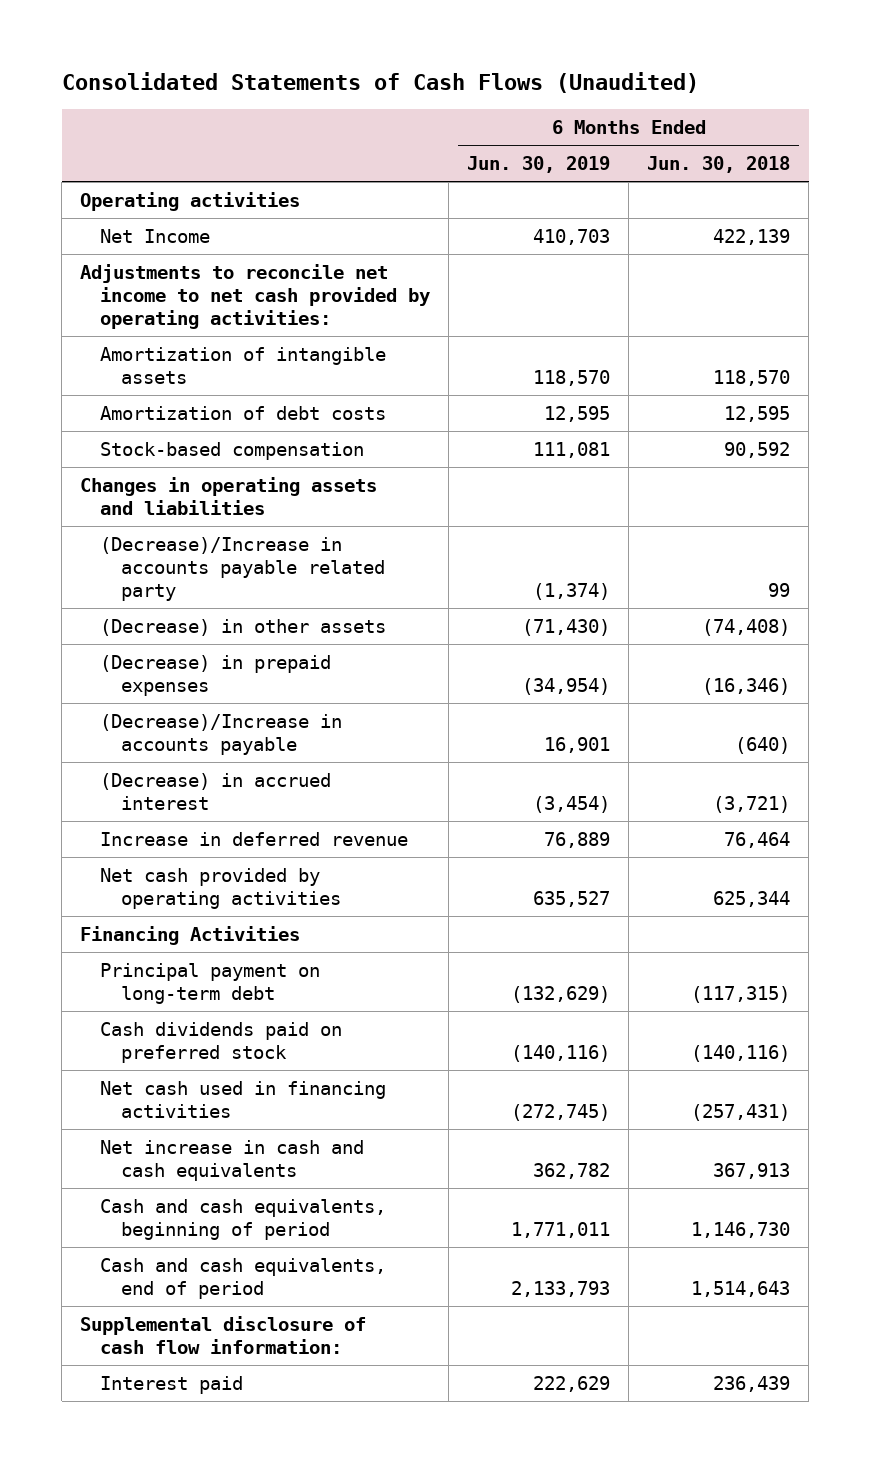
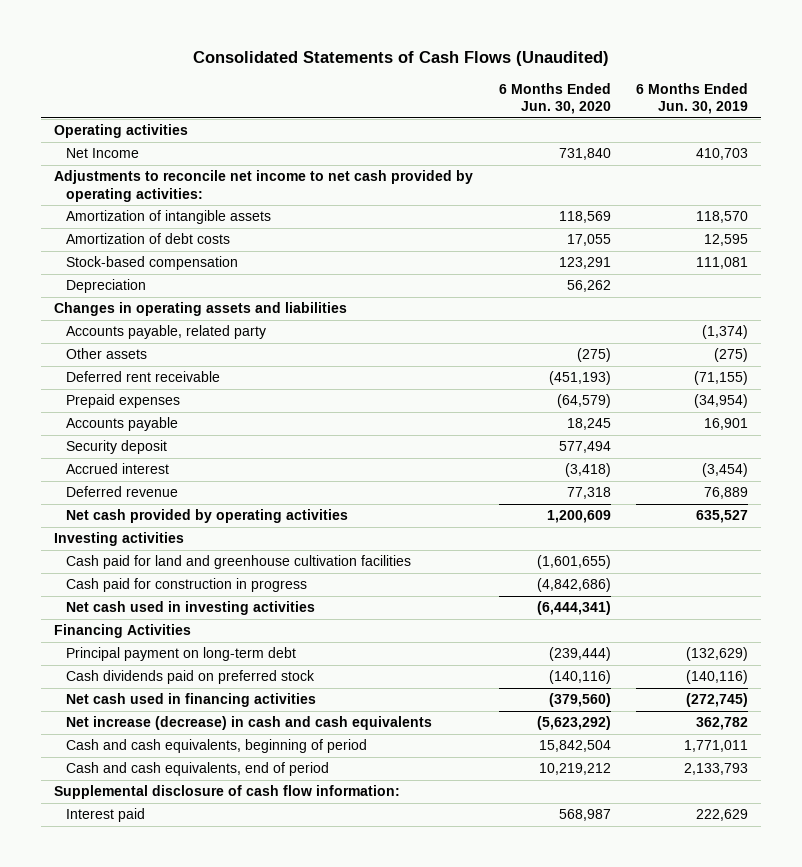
[647,156,791,174] Jun. 30, 2018 -> none
none -> [498,82,611,115] 6 Months Ended Jun. 30, 2020
none -> [65,279,146,294] Depreciation
[100,536,385,601] (Decrease)/Increase in accounts payable related party -> [65,325,266,340] Accounts payable, related party
[100,618,387,636] (Decrease) in other assets -> [65,348,147,360] Other assets
[522,618,611,636] (71,430) -> [714,348,749,363] (275)
none -> [65,371,220,383] Deferred rent receivable
[100,654,332,696] (Decrease) in prepaid expenses -> [65,394,180,409] Prepaid expenses
[100,713,343,755] (Decrease)/Increase in accounts payable -> [65,417,178,432] Accounts payable
none -> [65,440,167,455] Security deposit
[100,772,332,810] (Decrease) in accrued interest -> [65,463,169,475] Accrued interest
[100,831,409,846] Increase in deferred revenue -> [65,486,178,498] Deferred revenue
none -> [53,532,184,547] Investing activities
none -> [65,555,411,570] Cash paid for land and greenhouse cultivation facilities
none -> [65,578,307,593] Cash paid for construction in progress
none -> [65,601,315,616] Net cash used in investing activities
[100,1139,365,1181] Net increase in cash and cash equivalents -> [65,716,432,731] Net increase (decrease) in cash and cash equivalents

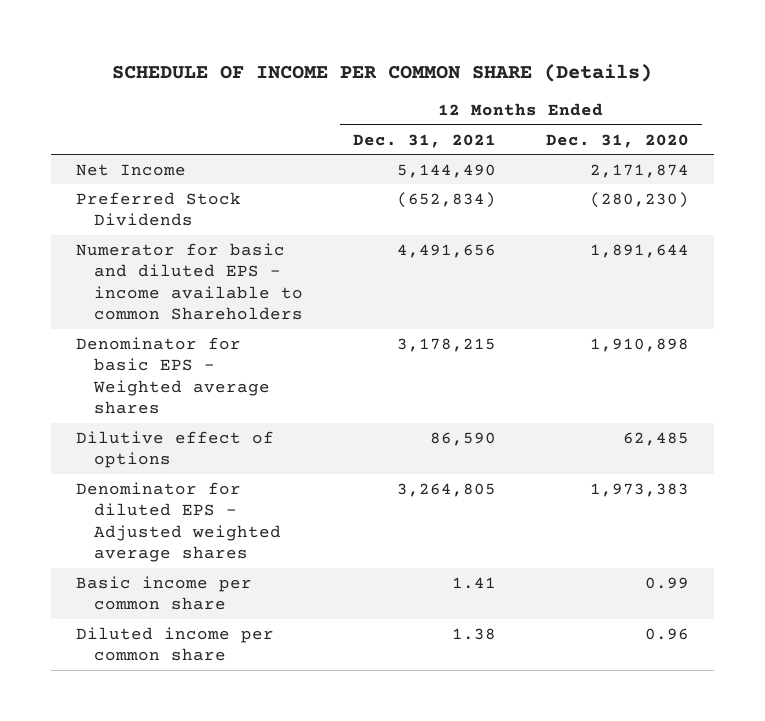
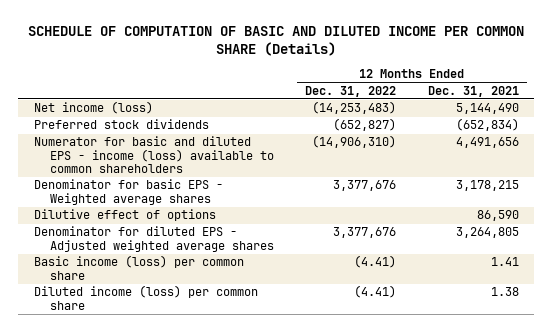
[112,64,653,83] SCHEDULE OF INCOME PER COMMON SHARE (Details) -> [28,26,525,57] SCHEDULE OF COMPUTATION OF BASIC AND DILUTED INCOME PER COMMON SHARE (Details)
[546,133,690,148] Dec. 31, 2020 -> none
none -> [305,85,397,97] Dec. 31, 2022
[75,163,186,176] Net Income -> [34,101,154,115] Net income (loss)
[75,191,241,227] Preferred Stock Dividends -> [34,119,210,130] Preferred stock dividends
[75,242,303,321] Numerator for basic and diluted EPS - income available to common Shareholders -> [34,136,274,174] Numerator for basic and diluted EPS - income (loss) available to common shareholders
[75,575,252,611] Basic income per common share -> [34,255,245,280] Basic income (loss) per common share
[75,626,274,662] Diluted income per common share -> [34,285,259,310] Diluted income (loss) per common share

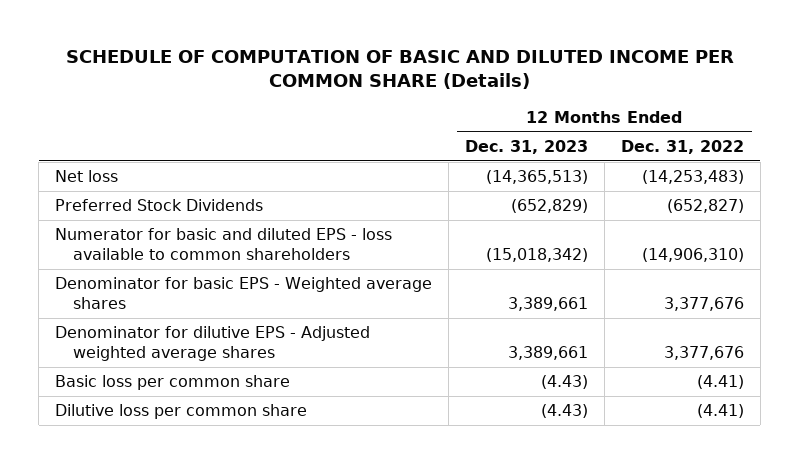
[427,85,519,97] Dec. 31, 2021 -> none
none -> [465,139,589,154] Dec. 31, 2023
[34,101,154,115] Net income (loss) -> [55,170,119,183] Net loss
[34,119,210,130] Preferred stock dividends -> [55,199,264,212] Preferred Stock Dividends
[34,136,274,174] Numerator for basic and diluted EPS - income (loss) available to common shareholders -> [55,228,393,260] Numerator for basic and diluted EPS - loss available to common shareholders
[34,209,217,222] Dilutive effect of options -> none
[34,226,274,252] Denominator for diluted EPS - Adjusted weighted average shares -> [55,326,371,361] Denominator for dilutive EPS - Adjusted weighted average shares
[34,255,245,280] Basic income (loss) per common share -> [55,375,291,391] Basic loss per common share
[34,285,259,310] Diluted income (loss) per common share -> [55,404,308,420] Dilutive loss per common share

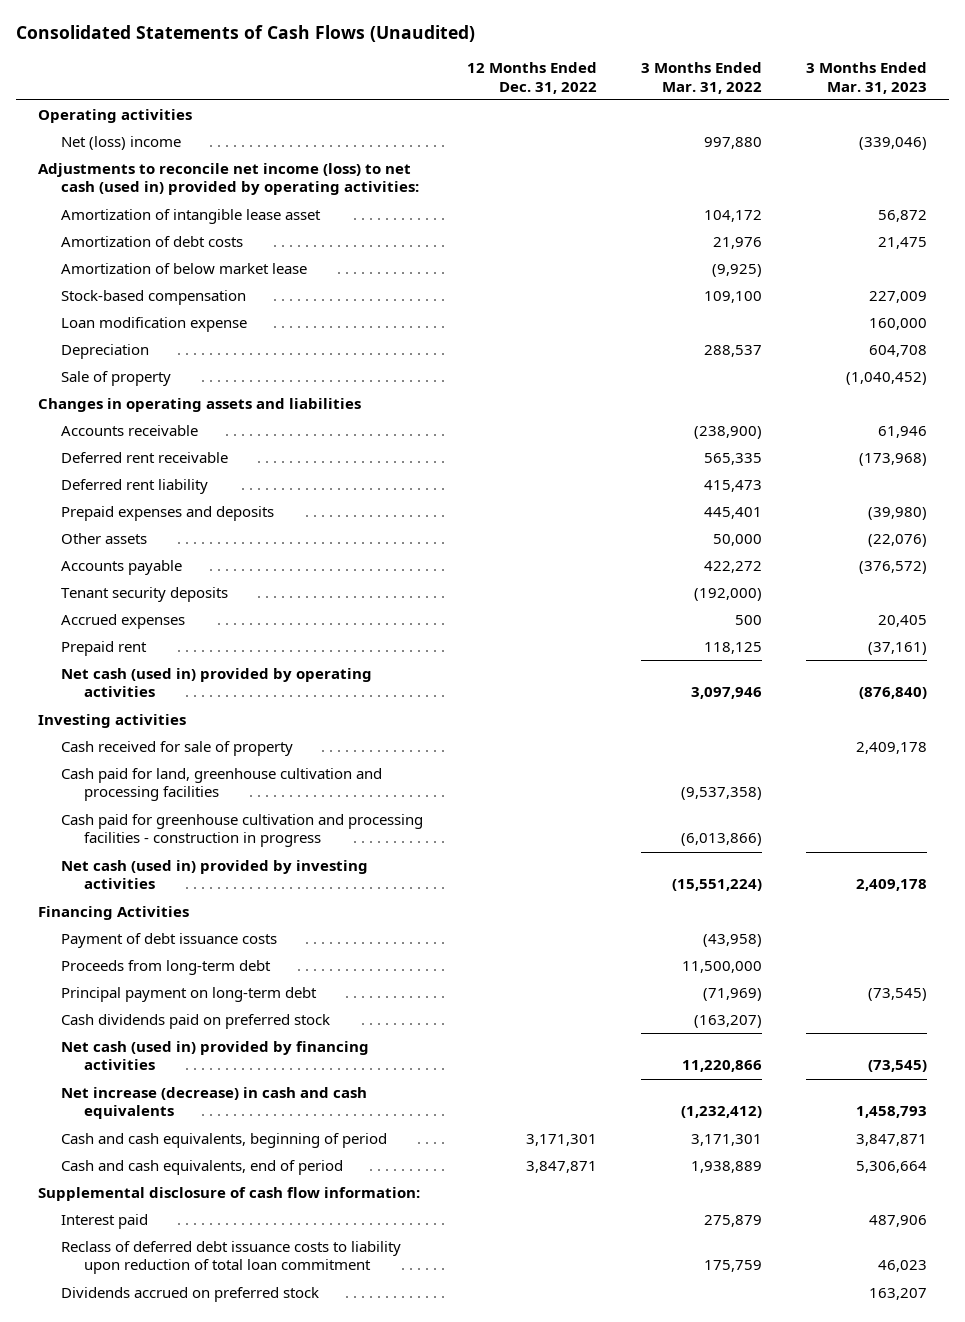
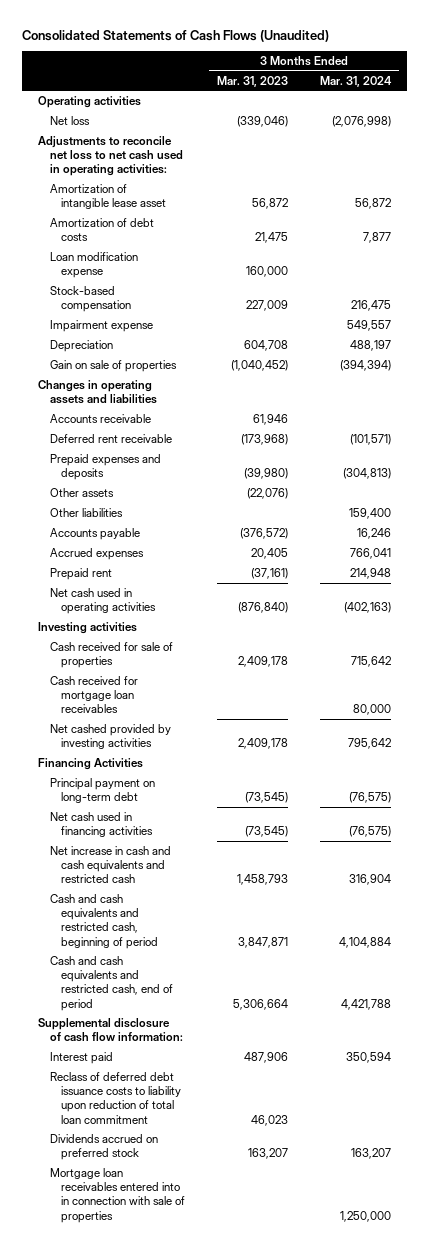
[467,62,598,94] 12 Months Ended Dec. 31, 2022 -> none
[641,62,763,94] 3 Months Ended Mar. 31, 2022 -> none
none -> [319,75,392,87] Mar. 31, 2024
[61,136,182,151] Net (loss) income -> [49,115,90,125] Net loss
[37,163,420,196] Adjustments to reconcile net income (loss) to net cash (used in) provided by operating activities: -> [37,135,183,177] Adjustments to reconcile net loss to net cash used in operating activities:
[61,263,308,275] Amortization of below market lease -> none
[61,290,247,306] Stock-based compensation -> [49,285,132,313] Stock-based compensation
none -> [49,319,153,332] Impairment expense
[61,371,172,387] Sale of property -> [49,359,177,372] Gain on sale of properties
[61,479,209,495] Deferred rent liability -> none
none -> [49,507,123,517] Other liabilities
[61,587,229,603] Tenant security deposits -> none
[61,668,373,698] Net cash (used in) provided by operating activities -> [49,587,157,615] Net cash used in operating activities
[61,768,383,802] Cash paid for land, greenhouse cultivation and processing facilities -> none
[61,814,424,848] Cash paid for greenhouse cultivation and processing facilities - construction in progress -> none
[61,741,294,757] Cash received for sale of property -> [49,641,173,669] Cash received for sale of properties
none -> [49,675,138,714] Cash received for mortgage loan receivables
[61,860,369,890] Net cash (used in) provided by investing activities -> [49,723,171,750] Net cashed provided by investing activities
[61,933,278,949] Payment of debt issuance costs -> none
[61,960,272,976] Proceeds from long-term debt -> none
[61,1014,331,1030] Cash dividends paid on preferred stock -> none
[61,1041,370,1071] Net cash (used in) provided by financing activities -> [49,811,154,838] Net cash used in financing activities
[61,1087,368,1120] Net increase (decrease) in cash and cash equivalents -> [49,845,171,884] Net increase in cash and cash equivalents and restricted cash
[61,1133,388,1149] Cash and cash equivalents, beginning of period -> [49,893,159,949] Cash and cash equivalents and restricted cash, beginning of period
[61,1160,344,1176] Cash and cash equivalents, end of period -> [49,955,174,1011] Cash and cash equivalents and restricted cash, end of period
none -> [49,1167,186,1223] Mortgage loan receivables entered into in connection with sale of properties

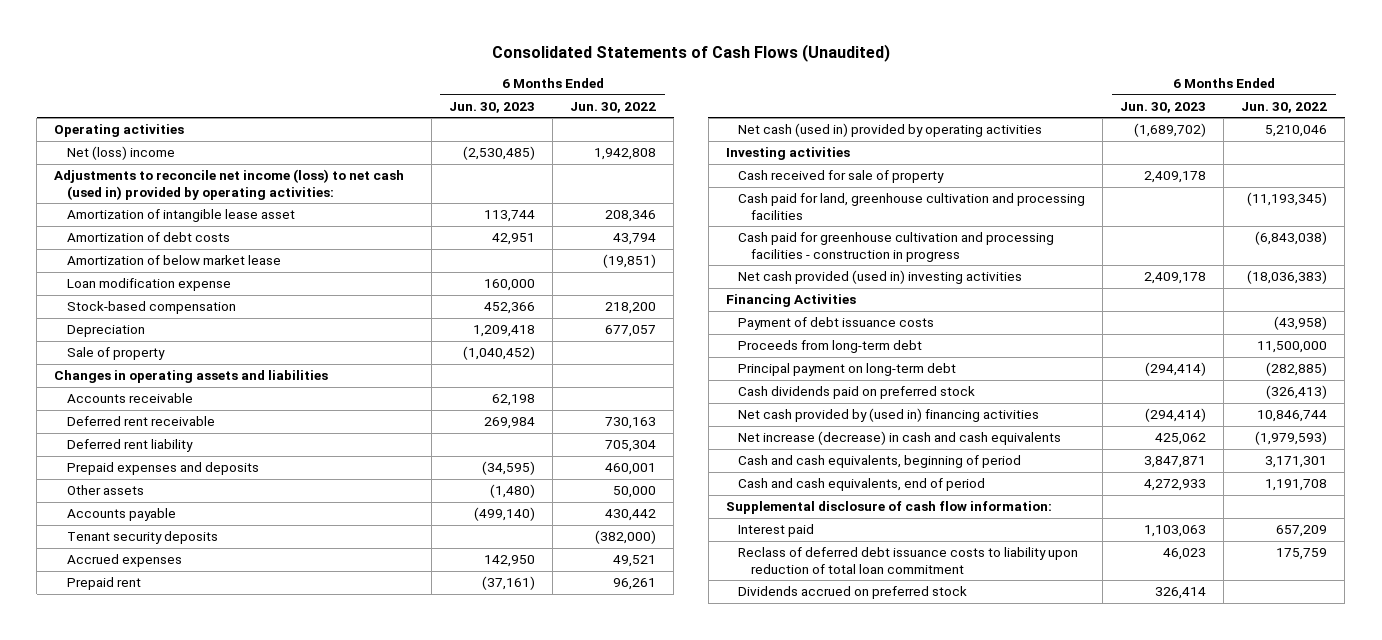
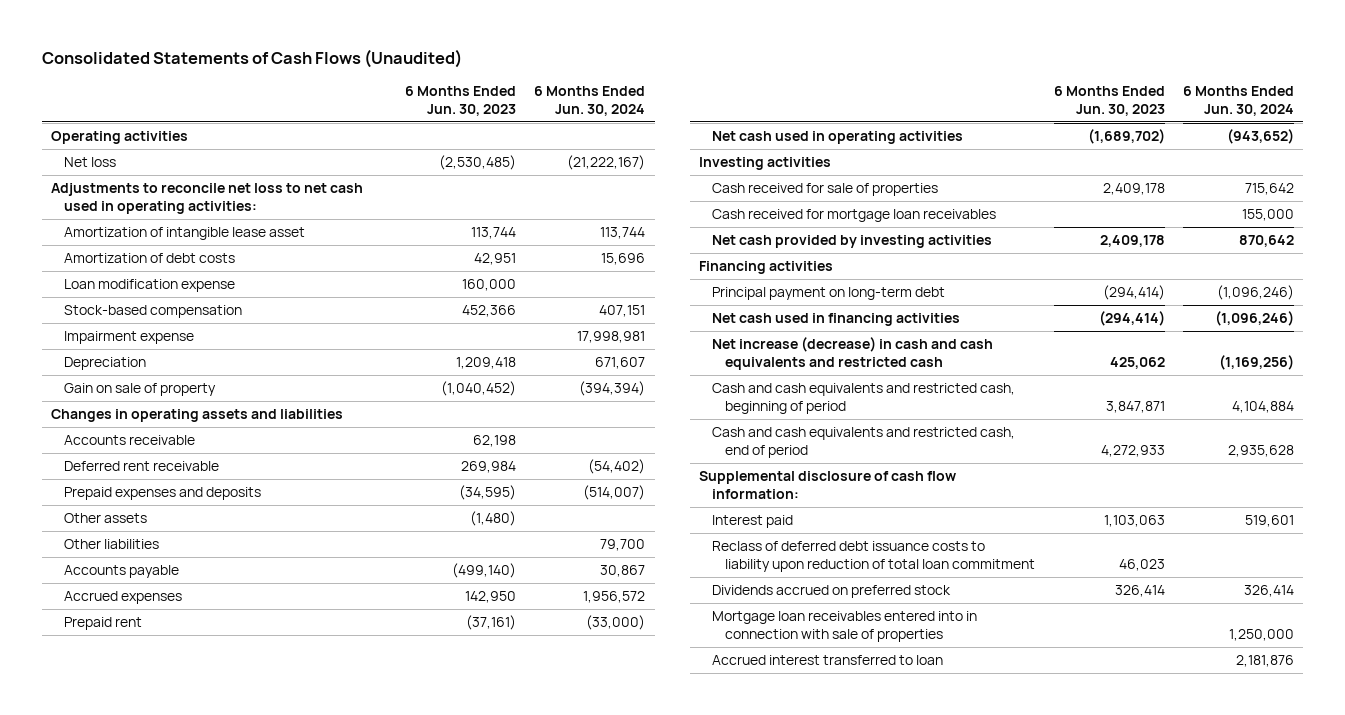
[570,101,657,113] Jun. 30, 2022 -> none
none -> [534,85,646,116] 6 Months Ended Jun. 30, 2024
[66,146,175,161] Net (loss) income -> [63,157,116,168] Net loss
[54,169,405,200] Adjustments to reconcile net income (loss) to net cash (used in) provided by operating activities: -> [50,183,363,214] Adjustments to reconcile net loss to net cash used in operating activities:
[66,255,281,266] Amortization of below market lease -> none
none -> [63,331,194,345] Impairment expense
[66,347,165,361] Sale of property -> [63,383,216,397] Gain on sale of property
[66,439,193,453] Deferred rent liability -> none
none -> [63,539,159,550] Other liabilities
[66,531,218,545] Tenant security deposits -> none
[738,123,1043,138] Net cash (used in) provided by operating activities -> [712,131,964,145] Net cash used in operating activities
[738,193,1086,220] Cash paid for land, greenhouse cultivation and processing facilities -> none
[738,232,1055,262] Cash paid for greenhouse cultivation and processing facilities - construction in progress -> none
[738,317,935,331] Payment of debt issuance costs -> none
[738,340,923,354] Proceeds from long-term debt -> none
[738,170,945,184] Cash received for sale of property -> [712,183,939,197] Cash received for sale of properties
none -> [712,209,997,223] Cash received for mortgage loan receivables
[738,270,1023,285] Net cash provided (used in) investing activities -> [712,235,993,249] Net cash provided by investing activities
[725,294,856,308] Financing Activities -> [699,261,834,275] Financing activities
[738,386,976,400] Cash dividends paid on preferred stock -> none
[738,408,1040,423] Net cash provided by (used in) financing activities -> [712,313,961,327] Net cash used in financing activities
[738,431,1062,446] Net increase (decrease) in cash and cash equivalents -> [712,337,994,370] Net increase (decrease) in cash and cash equivalents and restricted cash
[738,455,1022,469] Cash and cash equivalents, beginning of period -> [712,383,1016,414] Cash and cash equivalents and restricted cash, beginning of period
[738,478,986,492] Cash and cash equivalents, end of period -> [712,427,1016,458] Cash and cash equivalents and restricted cash, end of period
none -> [712,611,978,642] Mortgage loan receivables entered into in connection with sale of properties
none -> [712,655,944,666] Accrued interest transferred to loan

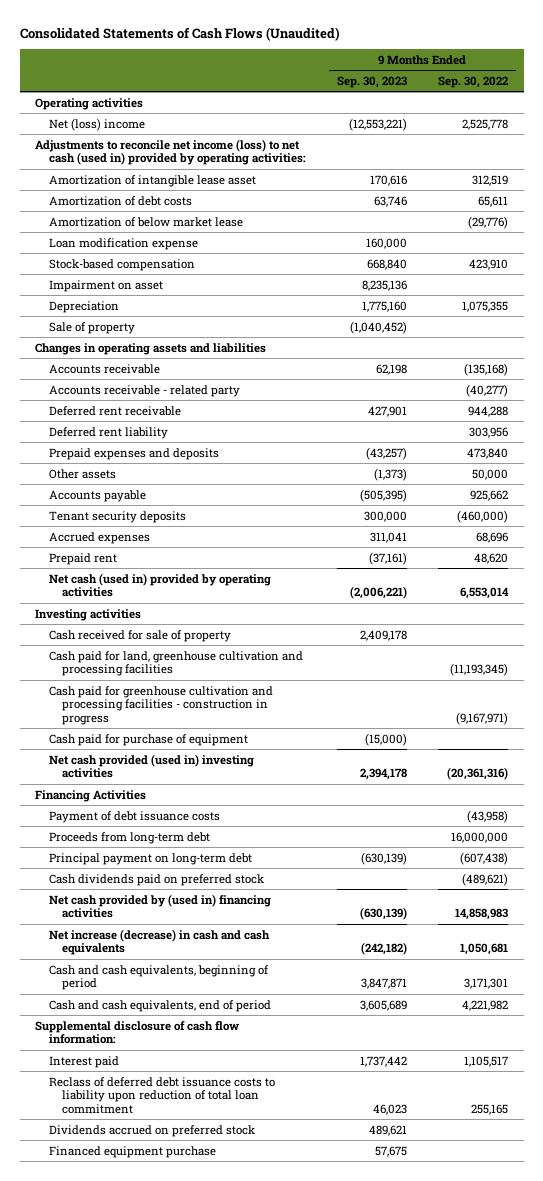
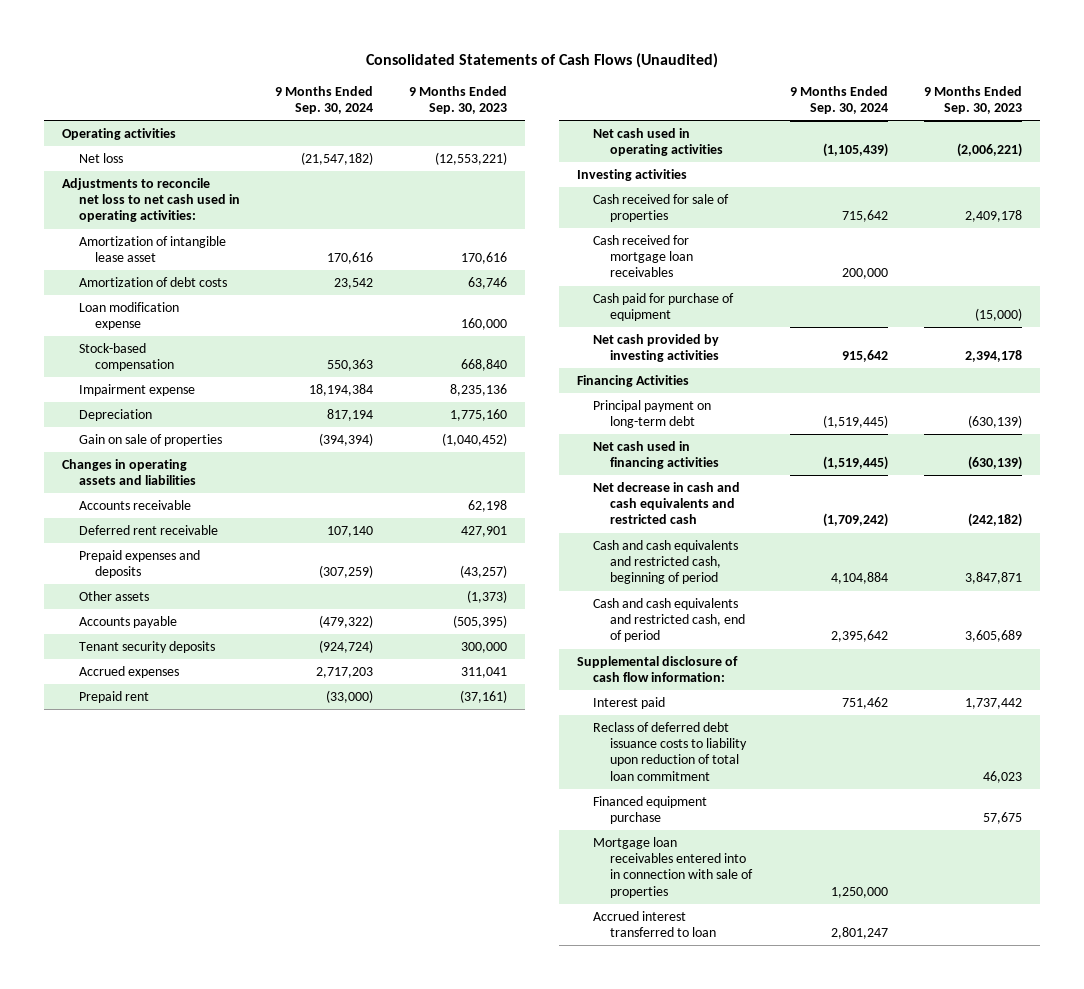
[437,75,508,88] Sep. 30, 2022 -> none
none -> [275,85,374,114] 9 Months Ended Sep. 30, 2024
[48,117,145,131] Net (loss) income -> [78,152,123,163] Net loss
[35,138,306,166] Adjustments to reconcile net income (loss) to net cash (used in) provided by operating activities: -> [62,177,240,223] Adjustments to reconcile net loss to net cash used in operating activities:
[48,216,243,227] Amortization of below market lease -> none
[48,279,163,292] Impairment on asset -> [78,383,195,396] Impairment expense
[48,321,135,334] Sale of property -> [78,433,222,446] Gain on sale of properties
[48,384,240,397] Accounts receivable - related party -> none
[48,426,168,439] Deferred rent liability -> none
[48,572,271,598] Net cash (used in) provided by operating activities -> [593,127,723,157] Net cash used in operating activities
[48,650,303,677] Cash paid for land, greenhouse cultivation and processing facilities -> none
[48,685,273,725] Cash paid for greenhouse cultivation and processing facilities - construction in progress -> none
[48,629,231,642] Cash received for sale of property -> [593,193,730,223] Cash received for sale of properties
none -> [593,234,693,278] Cash received for mortgage loan receivables
[48,753,254,779] Net cash provided (used in) investing activities -> [593,333,720,363] Net cash provided by investing activities
[48,810,220,823] Payment of debt issuance costs -> none
[48,831,210,844] Proceeds from long-term debt -> none
[48,873,264,886] Cash dividends paid on preferred stock -> none
[48,893,271,919] Net cash provided by (used in) financing activities -> [593,440,719,470] Net cash used in financing activities
[48,928,270,956] Net increase (decrease) in cash and cash equivalents -> [593,481,741,525] Net decrease in cash and cash equivalents and restricted cash
[48,964,269,991] Cash and cash equivalents, beginning of period -> [593,539,739,585] Cash and cash equivalents and restricted cash, beginning of period
[48,999,271,1012] Cash and cash equivalents, end of period -> [593,597,745,643] Cash and cash equivalents and restricted cash, end of period
[48,1124,255,1137] Dividends accrued on preferred stock -> none
none -> [593,836,753,898] Mortgage loan receivables entered into in connection with sale of properties
none -> [593,910,716,938] Accrued interest transferred to loan

